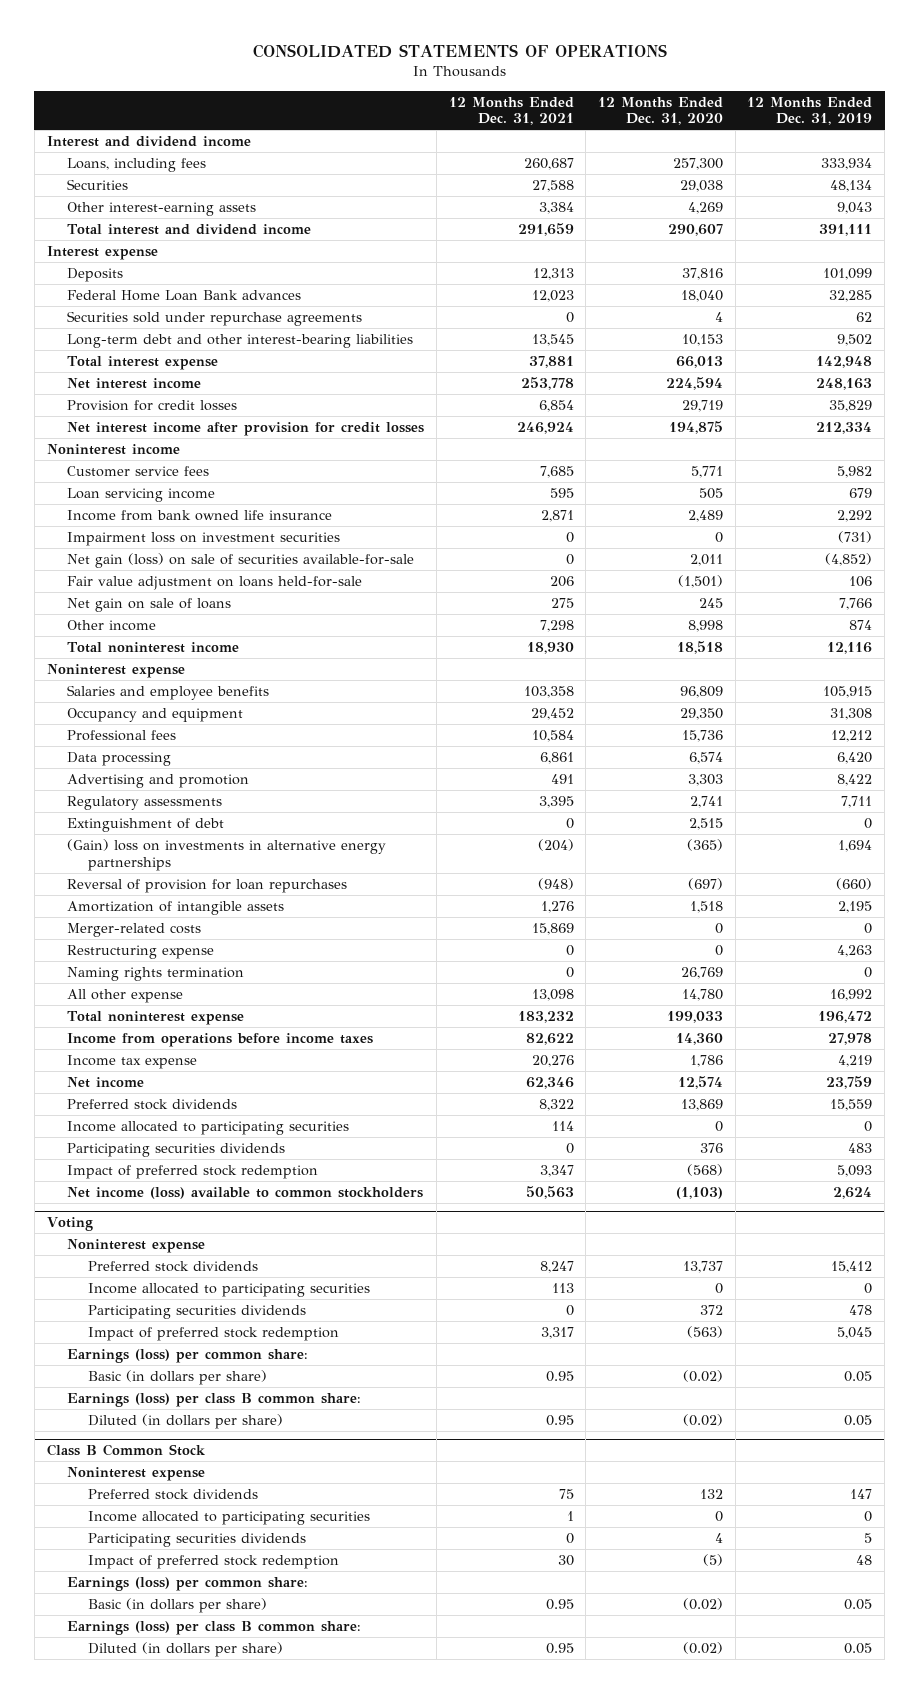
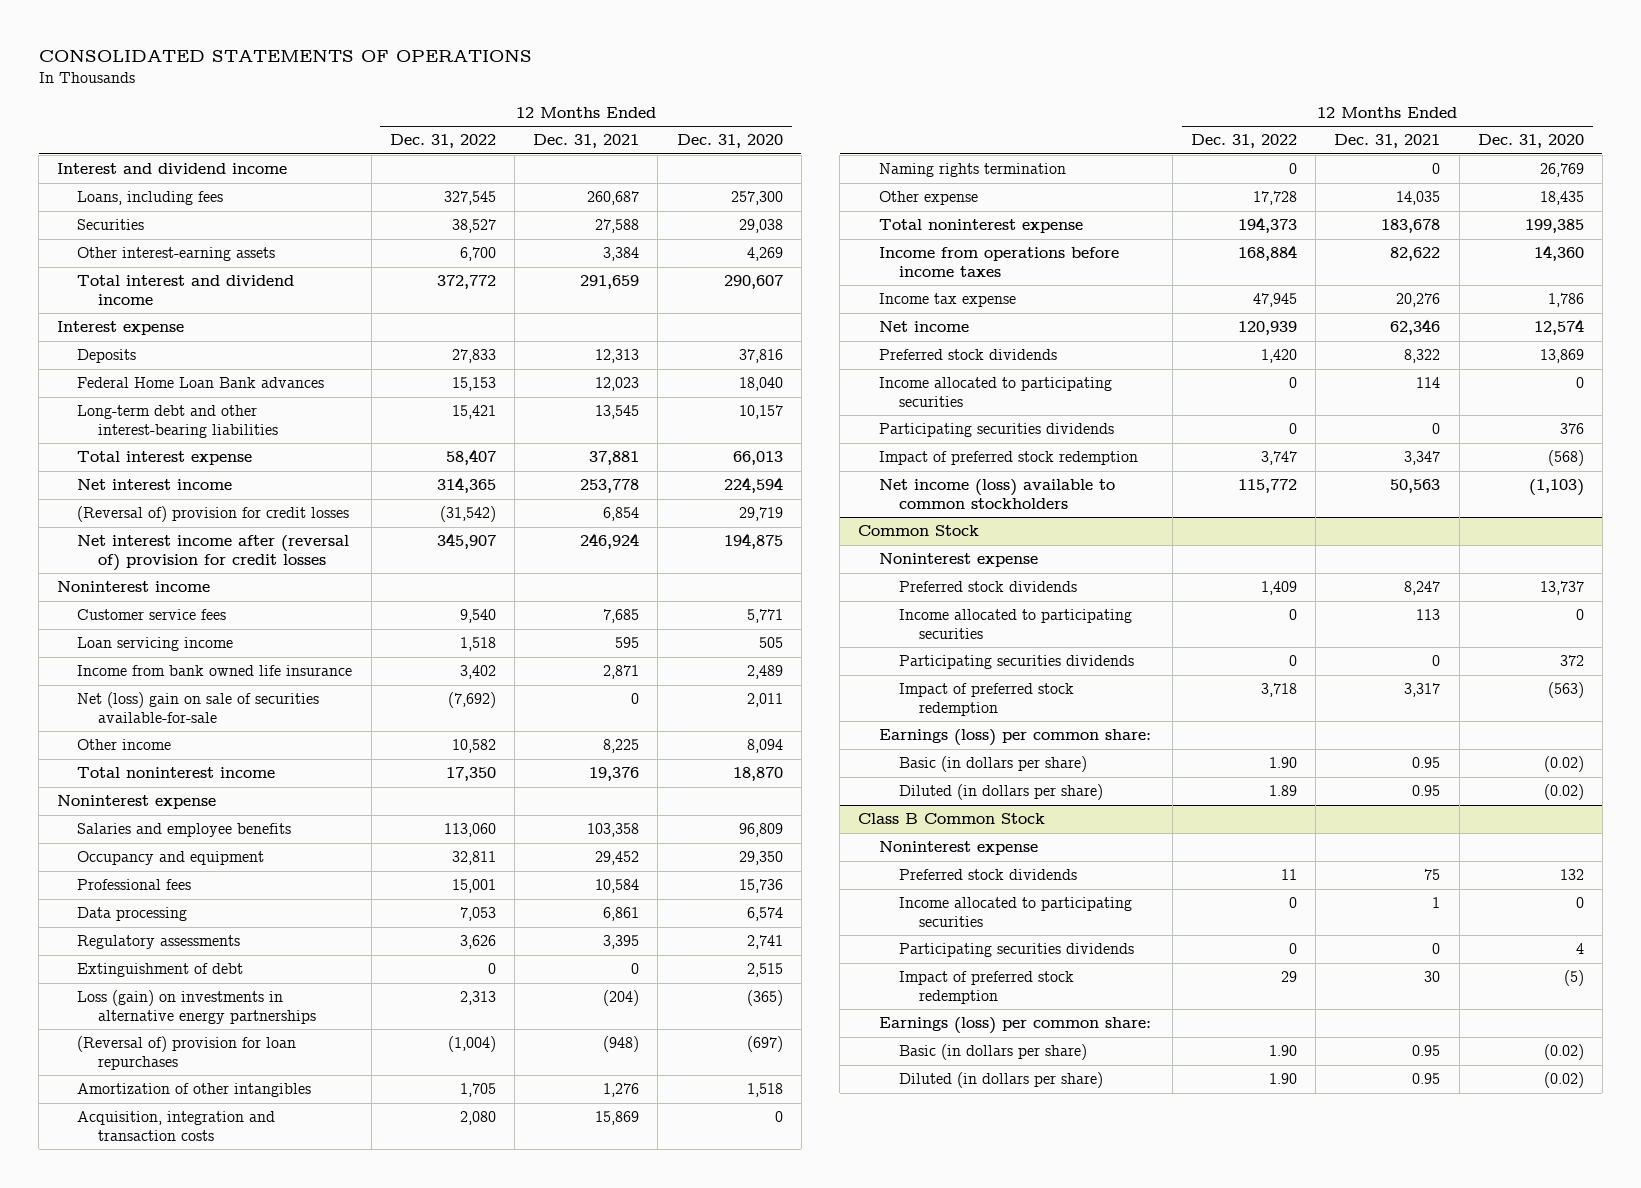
[747,96,873,126] 12 Months Ended Dec. 31, 2019 -> none
none -> [389,134,496,149] Dec. 31, 2022
[67,310,363,326] Securities sold under repurchase agreements -> none
[682,333,724,346] 10,153 -> [738,405,783,420] 10,157
[67,399,238,411] Provision for credit losses -> [77,506,350,523] (Reversal of) provision for credit losses
[67,421,425,436] Net interest income after provision for credit losses -> [77,535,350,571] Net interest income after (reversal of) provision for credit losses
[67,531,341,546] Impairment loss on investment securities -> none
[67,575,363,590] Fair value adjustment on loans held-for-sale -> none
[67,597,232,612] Net gain on sale of loans -> none
[67,552,415,568] Net gain (loss) on sale of securities available-for-sale -> [77,692,320,723] Net (loss) gain on sale of securities available-for-sale
[539,619,574,632] 7,298 -> [603,739,640,754] 8,225
[688,619,724,632] 8,998 -> [746,739,783,754] 8,094
[526,641,574,654] 18,930 -> [589,767,640,782] 19,376
[677,640,724,654] 18,518 -> [732,767,783,782] 18,870
[67,773,250,788] Advertising and promotion -> none
[67,944,215,959] Restructuring expense -> none
[67,838,387,871] (Gain) loss on investments in alternative energy partnerships -> [77,990,316,1024] Loss (gain) on investments in alternative energy partnerships
[67,878,348,893] Reversal of provision for loan repurchases -> [77,1036,297,1070] (Reversal of) provision for loan repurchases
[67,900,285,915] Amortization of intangible assets -> [77,1083,312,1098] Amortization of other intangibles
[67,922,202,937] Merger-related costs -> [77,1111,276,1141] Acquisition, integration and transaction costs
[67,988,184,1003] All other expense -> [878,191,978,206] Other expense
[531,988,574,1001] 13,098 -> [1396,191,1441,206] 14,035
[682,988,724,1001] 14,780 -> [1539,191,1584,206] 18,435
[517,1010,574,1023] 183,232 -> [1381,219,1441,234] 183,678
[667,1010,724,1023] 199,033 -> [1524,219,1584,234] 199,385
[46,1217,93,1232] Voting -> [858,525,980,537] Common Stock
[67,1392,362,1407] Earnings (loss) per class B common share: -> none
[67,1620,362,1635] Earnings (loss) per class B common share: -> none

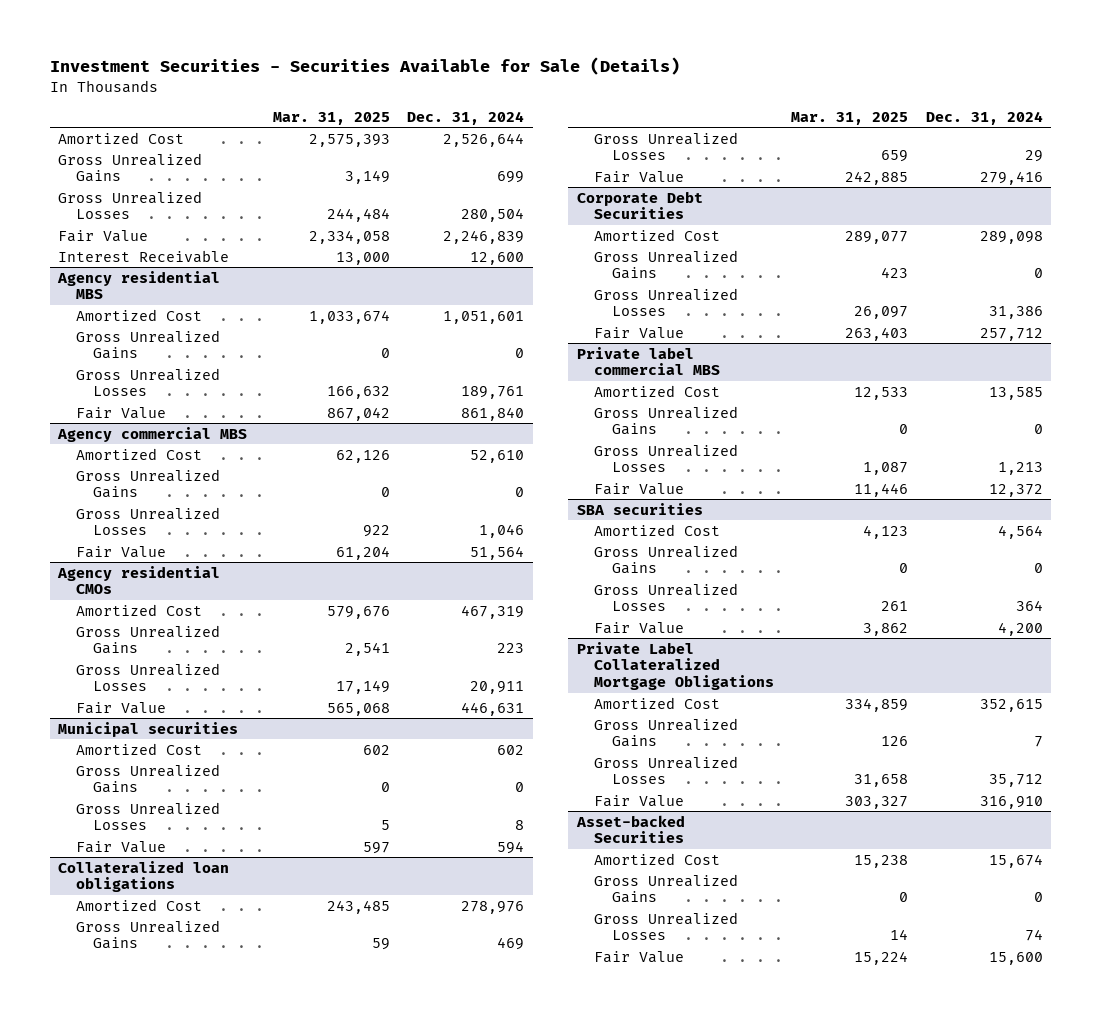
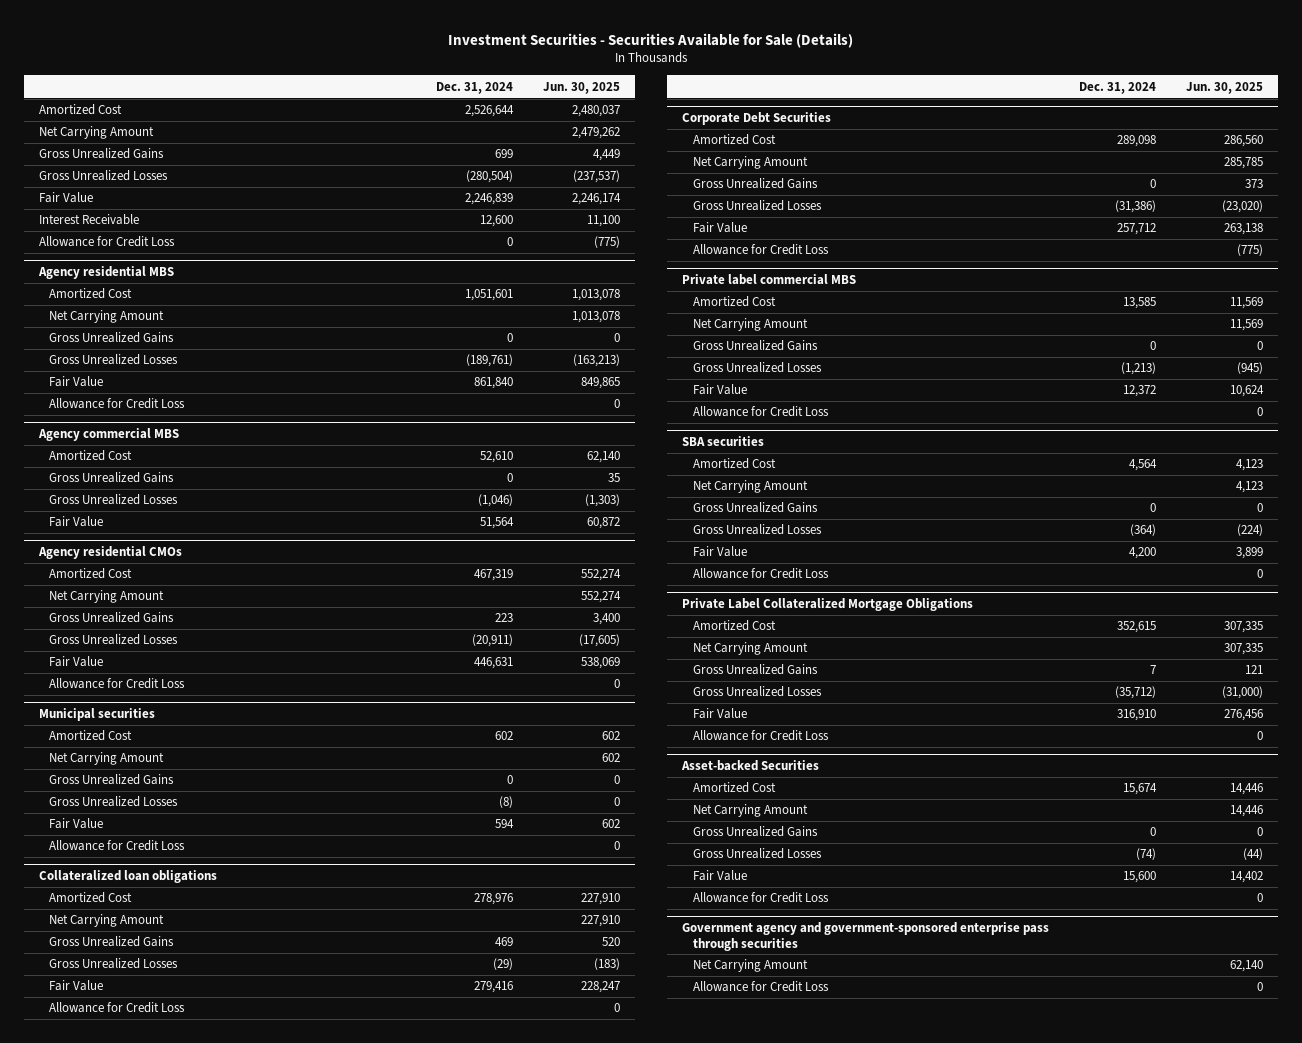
[273,111,391,125] Mar. 31, 2025 -> none
none -> [542,81,620,94] Jun. 30, 2025
none -> [39,126,155,140] Net Carrying Amount
[461,208,525,223] 280,504 -> [465,170,513,184] (280,504)
none -> [39,236,176,248] Allowance for Credit Loss
none -> [49,310,165,324] Net Carrying Amount
[461,386,525,400] 189,761 -> [465,354,513,368] (189,761)
none -> [49,398,186,410] Allowance for Credit Loss
[479,524,525,539] 1,046 -> [477,494,513,508] (1,046)
none -> [49,590,165,604] Net Carrying Amount
[470,681,525,695] 20,911 -> [471,634,513,648] (20,911)
none -> [49,678,186,690] Allowance for Credit Loss
none -> [49,752,165,766] Net Carrying Amount
[515,820,525,831] 8 -> [498,796,513,809] (8)
none -> [49,840,186,852] Allowance for Credit Loss
none -> [49,914,165,928] Net Carrying Amount
[1024,150,1043,163] 29 -> [492,958,513,971] (29)
none -> [49,1002,186,1014] Allowance for Credit Loss
none -> [692,156,808,170] Net Carrying Amount
[988,306,1043,320] 31,386 -> [1115,200,1157,214] (31,386)
none -> [692,244,829,256] Allowance for Credit Loss
none -> [692,318,808,332] Net Carrying Amount
[997,462,1043,476] 1,213 -> [1121,362,1157,376] (1,213)
none -> [692,406,829,418] Allowance for Credit Loss
none -> [692,480,808,494] Net Carrying Amount
[1015,600,1043,612] 364 -> [1130,524,1157,537] (364)
none -> [692,568,829,580] Allowance for Credit Loss
none -> [692,642,808,656] Net Carrying Amount
[988,774,1043,788] 35,712 -> [1115,686,1157,700] (35,712)
none -> [692,730,829,742] Allowance for Credit Loss
none -> [692,804,808,818] Net Carrying Amount
[1024,929,1043,942] 74 -> [1136,848,1157,861] (74)
none -> [692,892,829,904] Allowance for Credit Loss
none -> [682,922,1050,951] Government agency and government-sponsored enterprise pass through securities
none -> [692,959,808,973] Net Carrying Amount
none -> [692,981,829,993] Allowance for Credit Loss

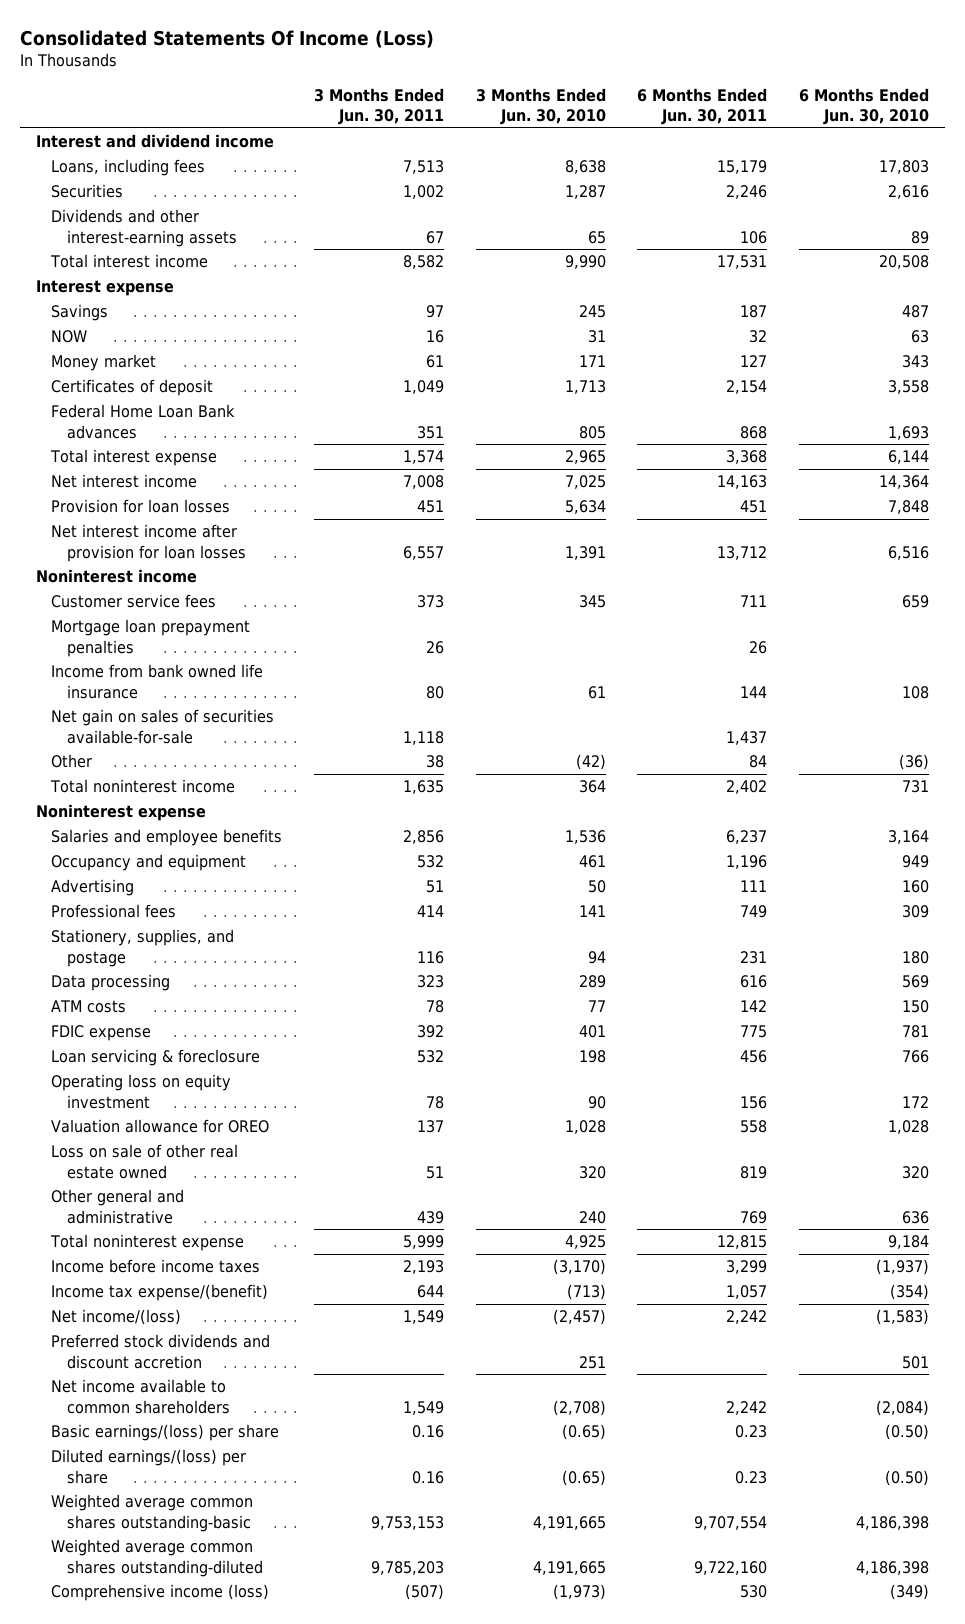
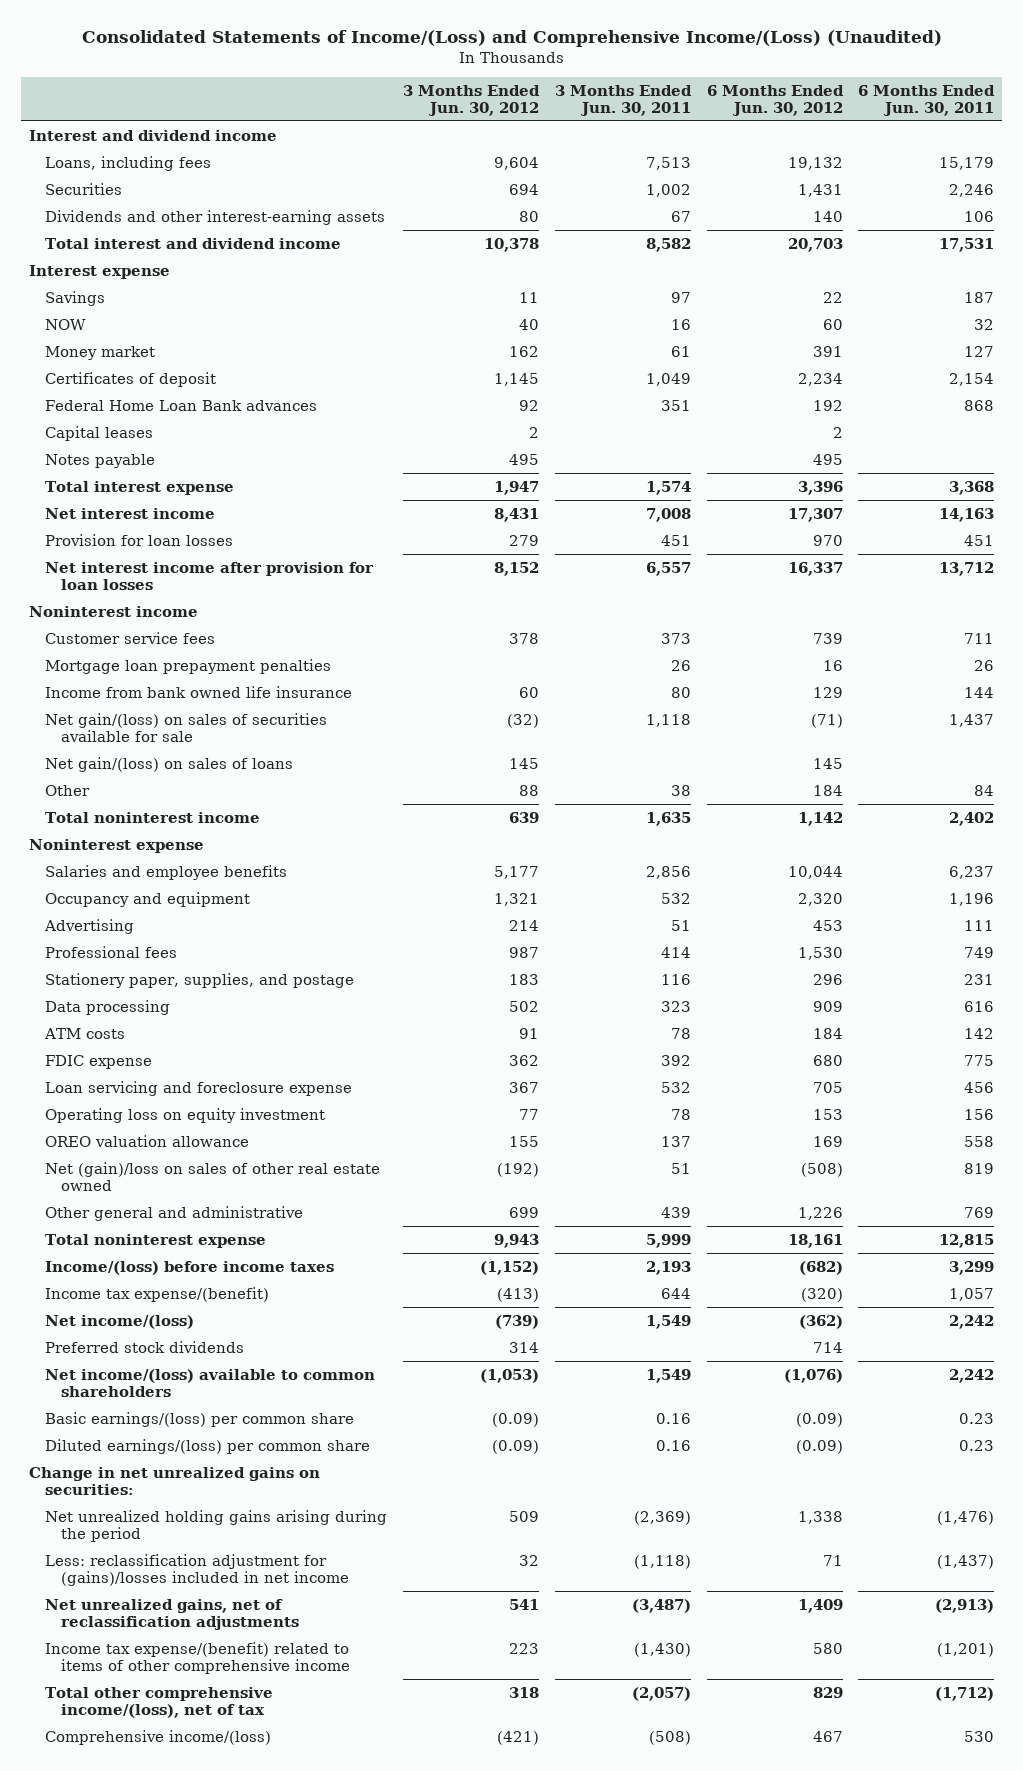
[19,29,434,48] Consolidated Statements Of Income (Loss) -> [81,30,942,48] Consolidated Statements of Income/(Loss) and Comprehensive Income/(Loss) (Unaudited)
[475,87,606,126] 3 Months Ended Jun. 30, 2010 -> none
[798,87,929,126] 6 Months Ended Jun. 30, 2010 -> none
none -> [402,84,540,116] 3 Months Ended Jun. 30, 2012
none -> [706,84,844,116] 6 Months Ended Jun. 30, 2012
[50,254,209,269] Total interest income -> [45,237,342,249] Total interest and dividend income
none -> [45,425,154,441] Capital leases
none -> [45,453,156,468] Notes payable
[51,709,275,744] Net gain on sales of securities available-for-sale -> [45,712,328,742] Net gain/(loss) on sales of securities available for sale
none -> [45,756,294,772] Net gain/(loss) on sales of loans
[51,929,235,967] Stationery, supplies, and postage -> [45,972,355,988] Stationery paper, supplies, and postage
[51,1049,261,1067] Loan servicing & foreclosure -> [45,1080,353,1096] Loan servicing and foreclosure expense
[51,1119,270,1134] Valuation allowance for OREO -> [45,1134,250,1147] OREO valuation allowance
[51,1144,239,1179] Loss on sale of other real estate owned -> [45,1161,381,1191] Net (gain)/loss on sales of other real estate owned
[51,1259,261,1274] Income before income taxes -> [45,1260,335,1275] Income/(loss) before income taxes
[51,1494,254,1532] Weighted average common shares outstanding-basic -> none
[51,1539,264,1577] Weighted average common shares outstanding-diluted -> none
[51,1334,271,1369] Preferred stock dividends and discount accretion -> [45,1340,245,1353] Preferred stock dividends
[51,1379,231,1414] Net income available to common shareholders -> [45,1368,376,1397] Net income/(loss) available to common shareholders
[51,1424,280,1442] Basic earnings/(loss) per share -> [45,1411,355,1427] Basic earnings/(loss) per common share
[51,1449,247,1484] Diluted earnings/(loss) per share -> [45,1438,371,1454] Diluted earnings/(loss) per common share
none -> [28,1466,320,1495] Change in net unrealized gains on securities:
none -> [45,1509,388,1542] Net unrealized holding gains arising during the period
none -> [45,1553,350,1586] Less: reclassification adjustment for (gains)/losses included in net income
none -> [45,1598,300,1630] Net unrealized gains, net of reclassification adjustments
none -> [45,1641,351,1674] Income tax expense/(benefit) related to items of other comprehensive income
none -> [45,1686,274,1718] Total other comprehensive income/(loss), net of tax
[51,1584,270,1602] Comprehensive income (loss) -> [45,1729,272,1745] Comprehensive income/(loss)
[405,1584,445,1601] (507) -> [648,1730,691,1745] (508)

